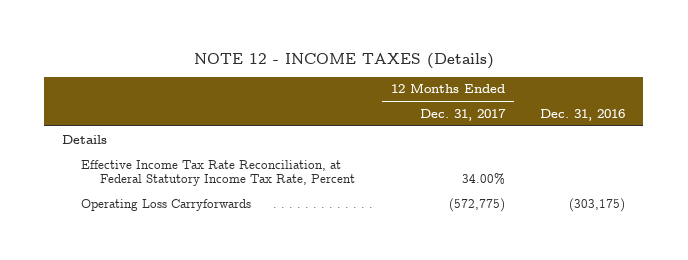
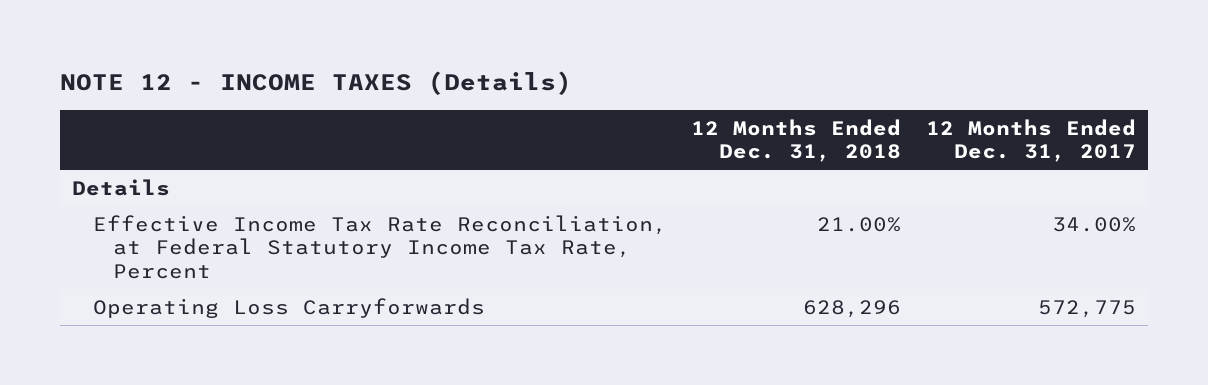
[540,108,626,121] Dec. 31, 2016 -> none
none -> [691,118,902,163] 12 Months Ended Dec. 31, 2018
[448,197,505,212] (572,775) -> [1037,299,1136,318] 572,775

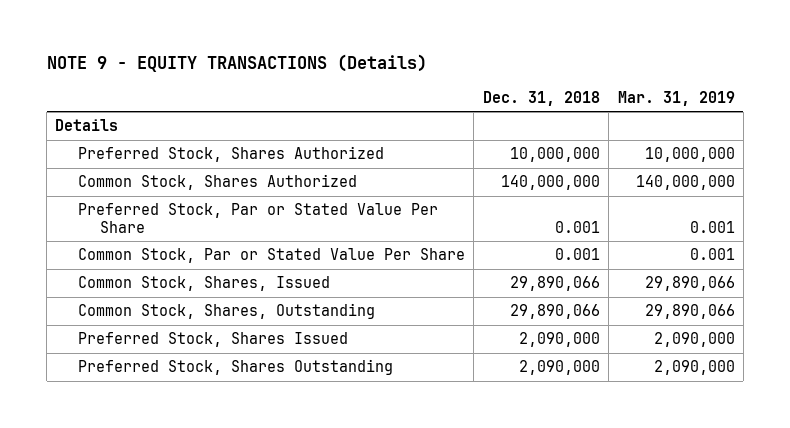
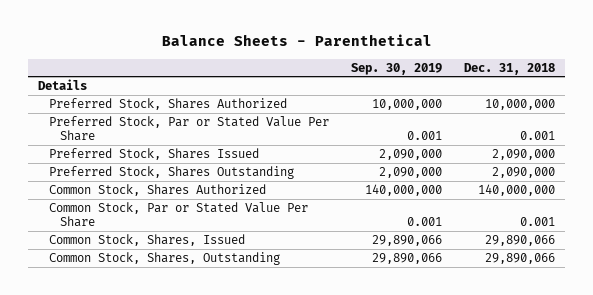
[46,54,427,73] NOTE 9 - EQUITY TRANSACTIONS (Details) -> [161,34,432,47] Balance Sheets - Parenthetical
[617,90,735,106] Mar. 31, 2019 -> none
none -> [351,62,443,75] Sep. 30, 2019
[77,332,348,348] Preferred Stock, Shares Issued -> [49,148,260,161] Preferred Stock, Shares Issued
[77,359,393,376] Preferred Stock, Shares Outstanding -> [49,166,295,180] Preferred Stock, Shares Outstanding
[77,174,357,191] Common Stock, Shares Authorized -> [49,184,267,197] Common Stock, Shares Authorized

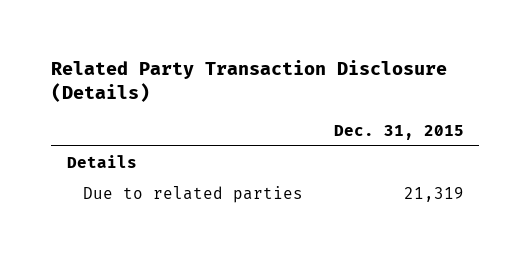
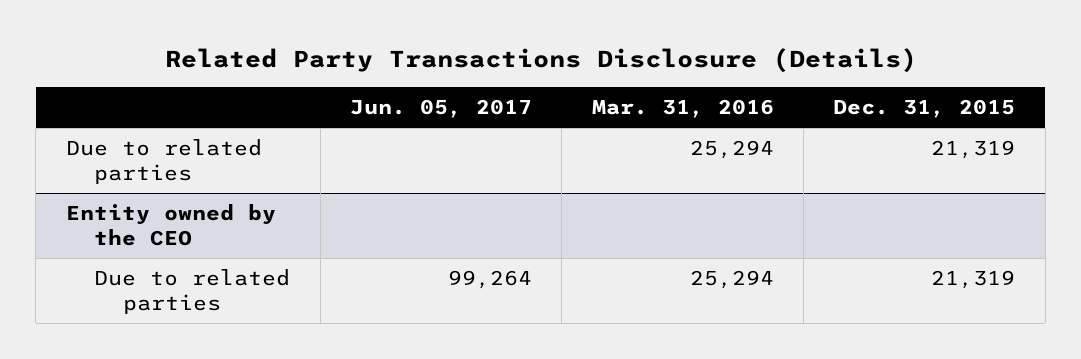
[51,60,448,103] Related Party Transaction Disclosure (Details) -> [164,47,917,73] Related Party Transactions Disclosure (Details)
none -> [350,99,533,119] Jun. 05, 2017
none -> [591,99,774,119] Mar. 31, 2016
[66,154,137,168] Details -> none
none -> [65,204,276,247] Entity owned by the CEO
none -> [94,269,291,315] Due to related parties

